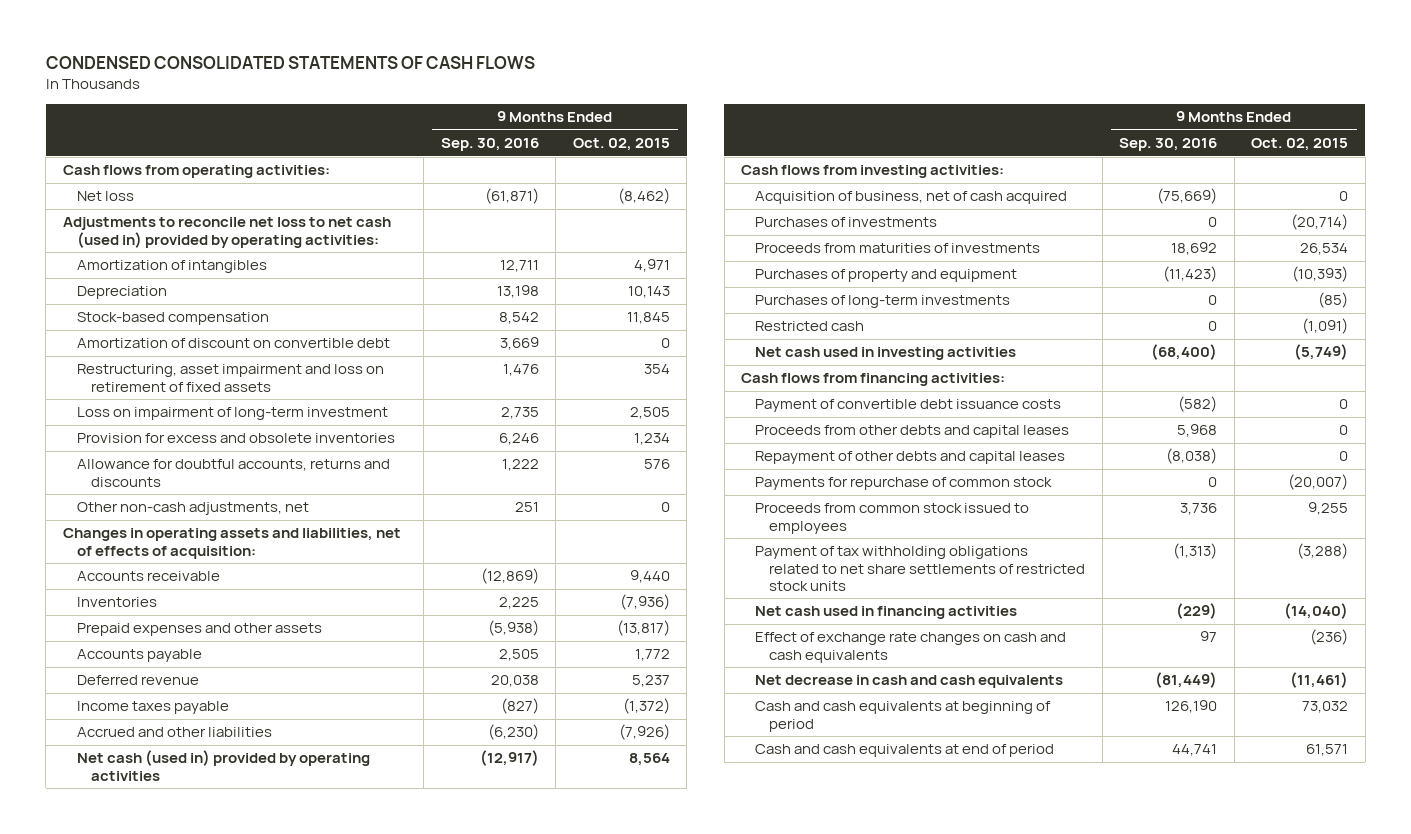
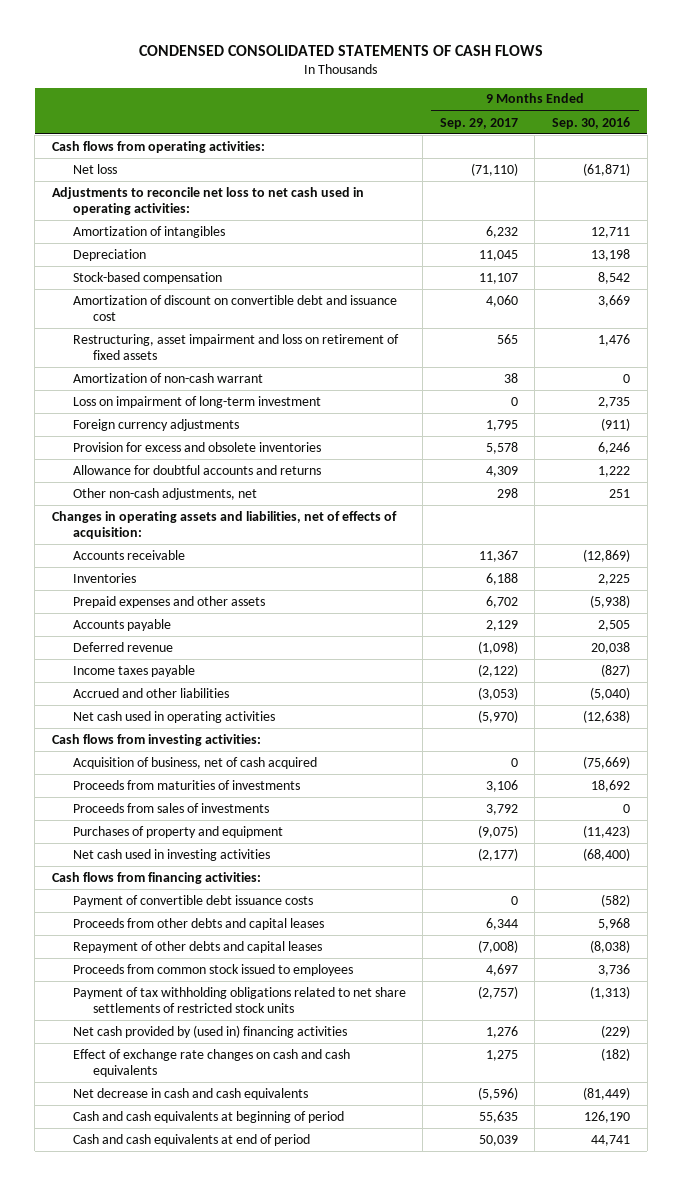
[572,138,670,152] Oct. 02, 2015 -> none
none -> [439,117,518,129] Sep. 29, 2017
[62,217,391,248] Adjustments to reconcile net loss to net cash (used in) provided by operating activities: -> [51,186,364,216] Adjustments to reconcile net loss to net cash used in operating activities:
[76,338,390,349] Amortization of discount on convertible debt -> [72,294,397,322] Amortization of discount on convertible debt and issuance cost
none -> [72,372,263,383] Amortization of non-cash warrant
none -> [72,418,239,431] Foreign currency adjustments
[76,459,390,487] Allowance for doubtful accounts, returns and discounts -> [72,464,321,475] Allowance for doubtful accounts and returns
[487,724,539,741] (6,230) -> [590,686,631,700] (5,040)
[76,750,370,781] Net cash (used in) provided by operating activities -> [72,710,275,723] Net cash used in operating activities
[479,750,539,767] (12,917) -> [583,709,631,723] (12,638)
[755,217,938,228] Purchases of investments -> none
none -> [72,802,269,813] Proceeds from sales of investments
[755,295,1011,309] Purchases of long-term investments -> none
[755,321,865,332] Restricted cash -> none
[755,477,1053,491] Payments for repurchase of common stock -> none
[755,606,1018,620] Net cash used in financing activities -> [72,1024,347,1038] Net cash provided by (used in) financing activities
[1200,631,1218,643] 97 -> [601,1047,631,1061] (182)

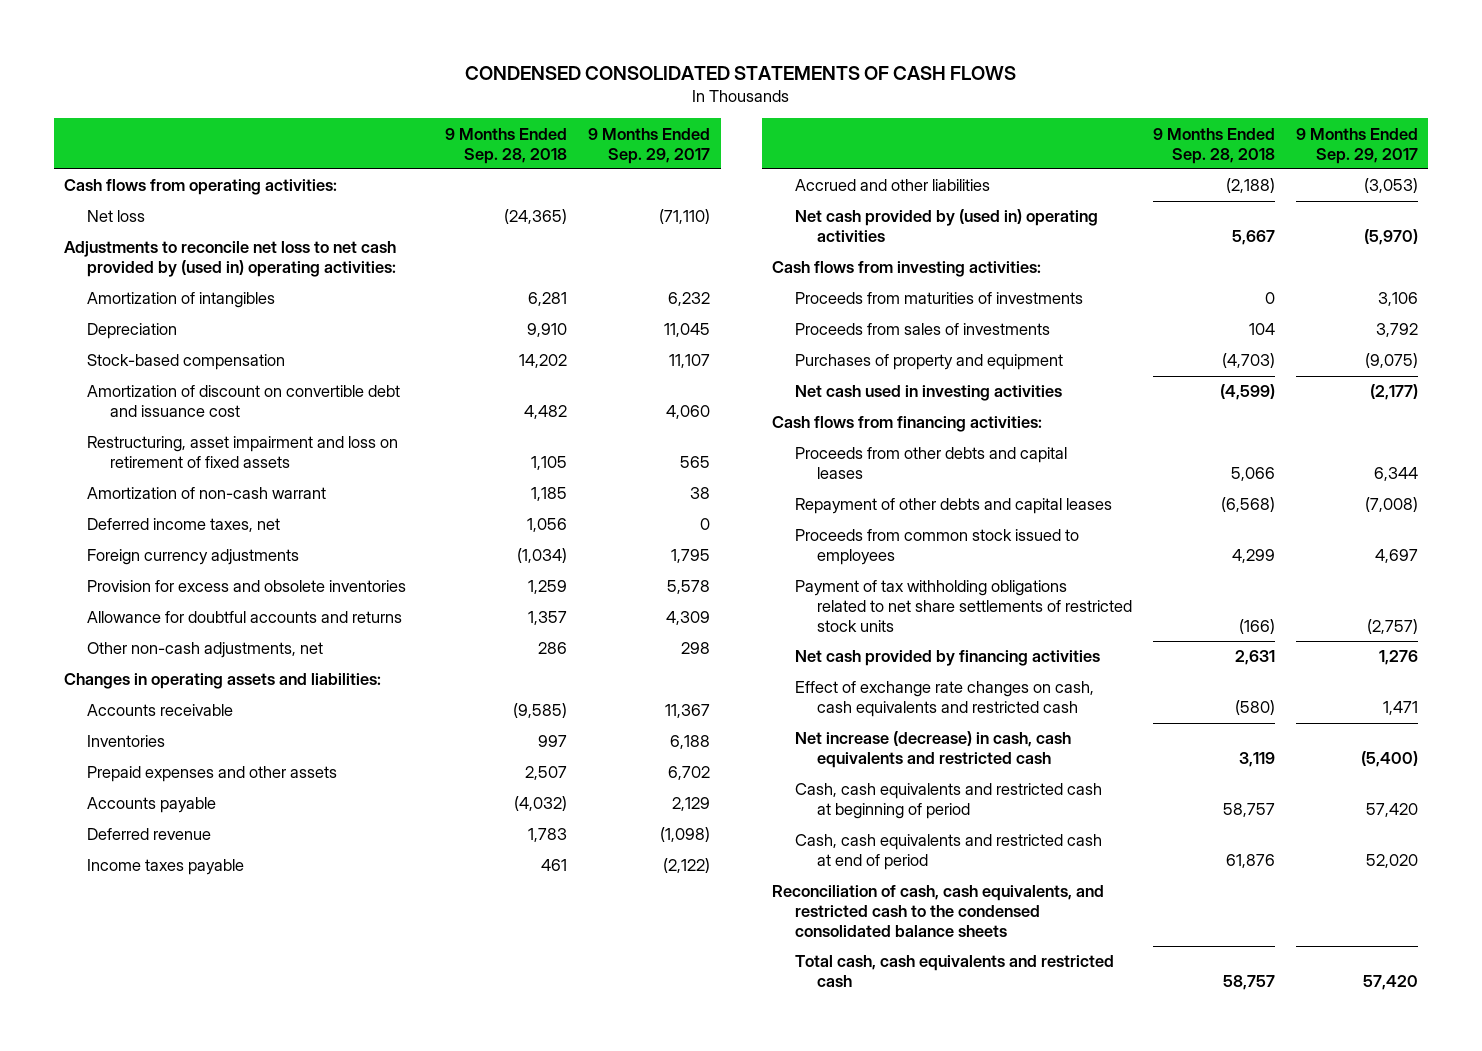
[552,116,631,129] Sep. 30, 2016 -> none
none -> [445,127,568,164] 9 Months Ended Sep. 28, 2018
[51,186,364,216] Adjustments to reconcile net loss to net cash used in operating activities: -> [64,241,397,278] Adjustments to reconcile net loss to net cash provided by (used in) operating activities:
[72,395,321,408] Loss on impairment of long-term investment -> none
none -> [87,518,281,533] Deferred income taxes, net
[51,510,397,540] Changes in operating assets and liabilities, net of effects of acquisition: -> [64,673,382,690] Changes in operating assets and liabilities:
[72,710,275,723] Net cash used in operating activities -> [794,209,1098,243] Net cash provided by (used in) operating activities
[72,756,317,769] Acquisition of business, net of cash acquired -> none
[72,894,313,907] Payment of convertible debt issuance costs -> none
[72,1024,347,1038] Net cash provided by (used in) financing activities -> [794,650,1100,667] Net cash provided by financing activities
[72,1048,350,1078] Effect of exchange rate changes on cash and cash equivalents -> [794,681,1094,718] Effect of exchange rate changes on cash, cash equivalents and restricted cash
[485,1049,518,1061] 1,275 -> [1382,701,1418,716] 1,471
[72,1087,308,1100] Net decrease in cash and cash equivalents -> [794,731,1071,769] Net increase (decrease) in cash, cash equivalents and restricted cash
[477,1086,518,1100] (5,596) -> [1360,751,1418,768] (5,400)
[72,1110,344,1123] Cash and cash equivalents at beginning of period -> [794,783,1102,820] Cash, cash equivalents and restricted cash at beginning of period
[478,1110,518,1123] 55,635 -> [1365,803,1418,818] 57,420
[72,1133,310,1146] Cash and cash equivalents at end of period -> [794,834,1102,871] Cash, cash equivalents and restricted cash at end of period
[478,1134,518,1146] 50,039 -> [1365,854,1418,869] 52,020
none -> [772,885,1105,937] Reconciliation of cash, cash equivalents, and restricted cash to the condensed consolidated balance sheets
none -> [794,955,1114,988] Total cash, cash equivalents and restricted cash

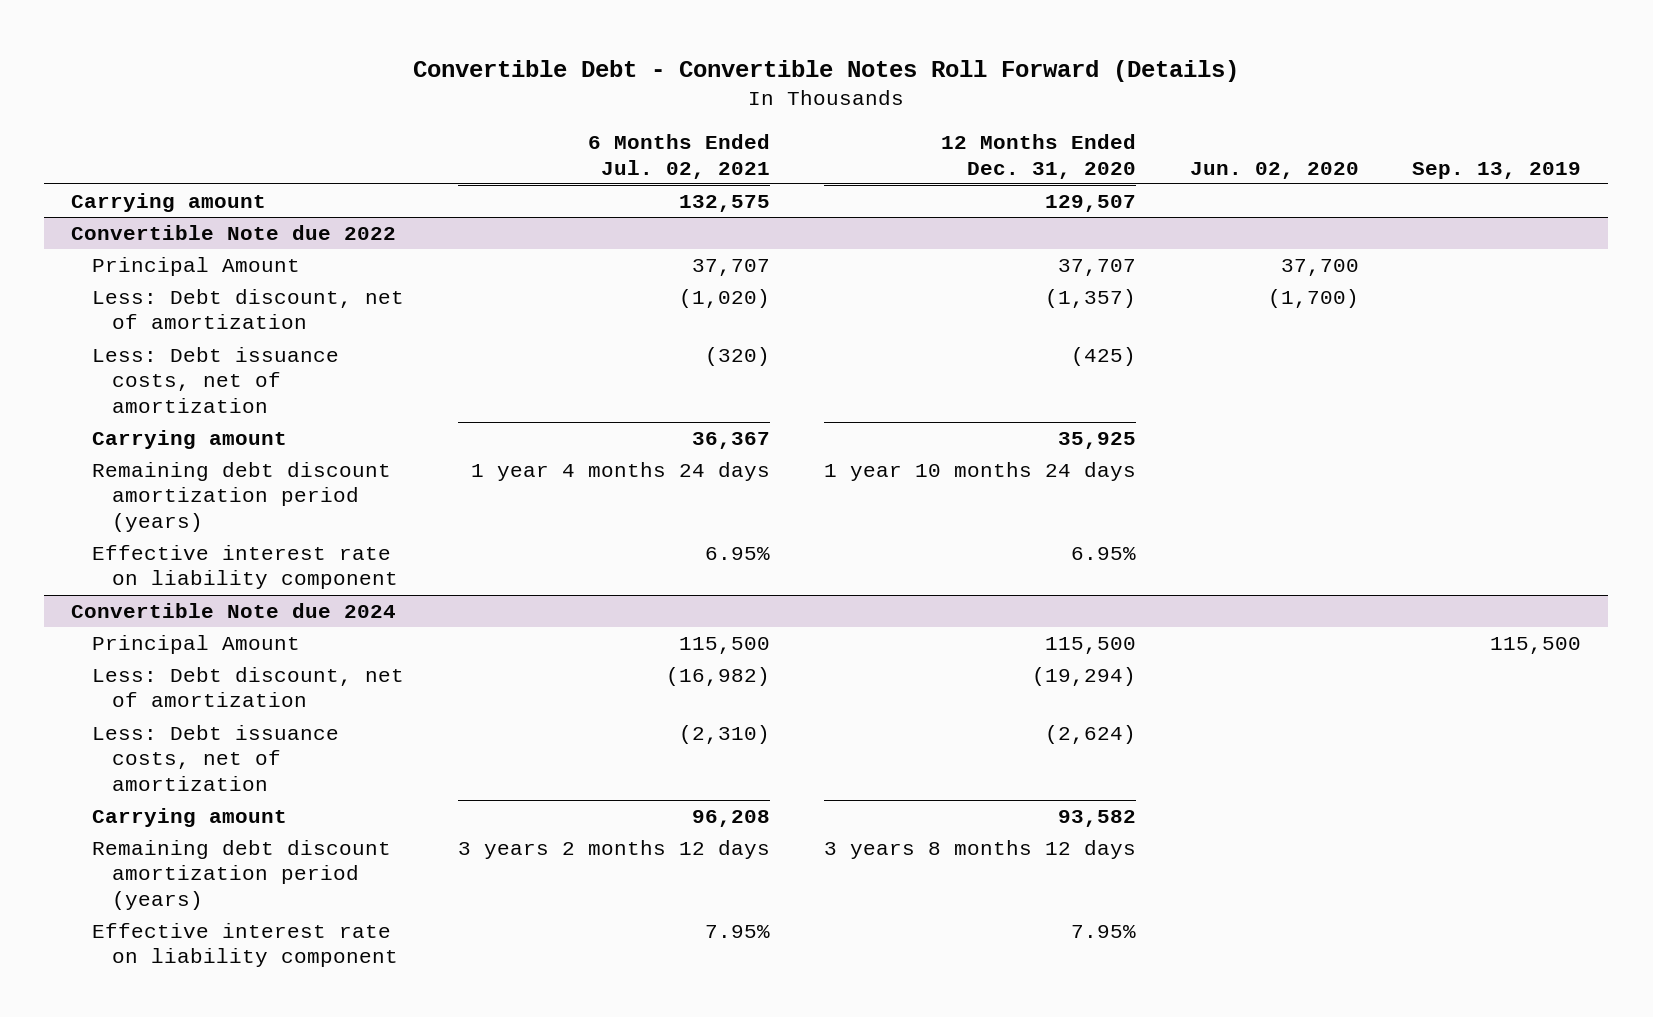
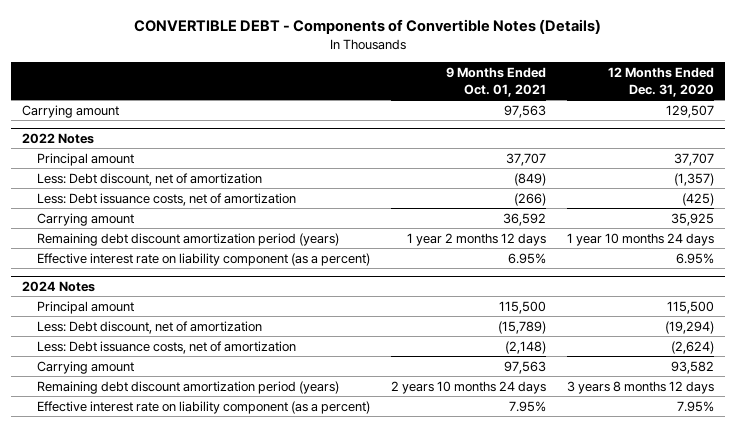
[413,60,1240,83] Convertible Debt - Convertible Notes Roll Forward (Details) -> [133,19,601,35] CONVERTIBLE DEBT - Components of Convertible Notes (Details)
[587,134,770,179] 6 Months Ended Jul. 02, 2021 -> none
[1189,161,1359,179] Jun. 02, 2020 -> none
[1412,161,1582,179] Sep. 13, 2019 -> none
none -> [446,66,547,97] 9 Months Ended Oct. 01, 2021
[71,225,397,241] Convertible Note due 2022 -> [21,133,94,145] 2022 Notes
[91,257,300,277] Principal Amount -> [36,152,134,166] Principal amount
[91,545,398,590] Effective interest rate on liability component -> [36,252,370,266] Effective interest rate on liability component (as a percent)
[71,603,397,619] Convertible Note due 2024 -> [21,281,95,293] 2024 Notes
[91,635,300,655] Principal Amount -> [36,300,134,314] Principal amount
[91,923,398,968] Effective interest rate on liability component -> [36,400,370,414] Effective interest rate on liability component (as a percent)

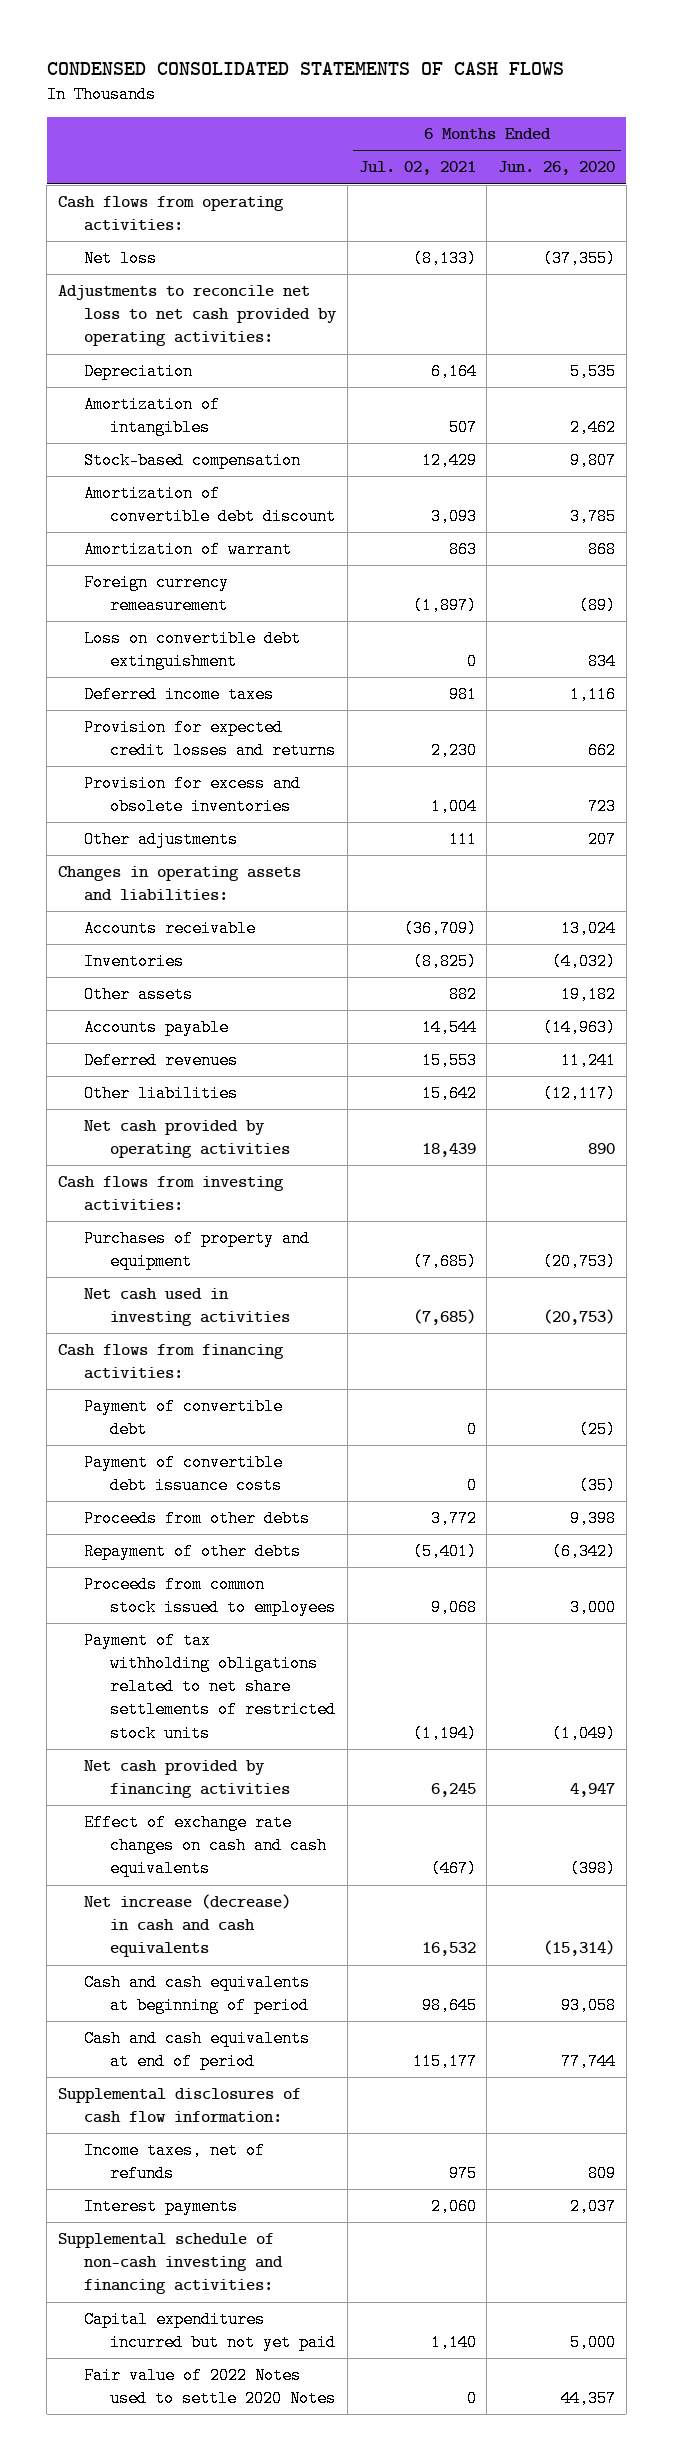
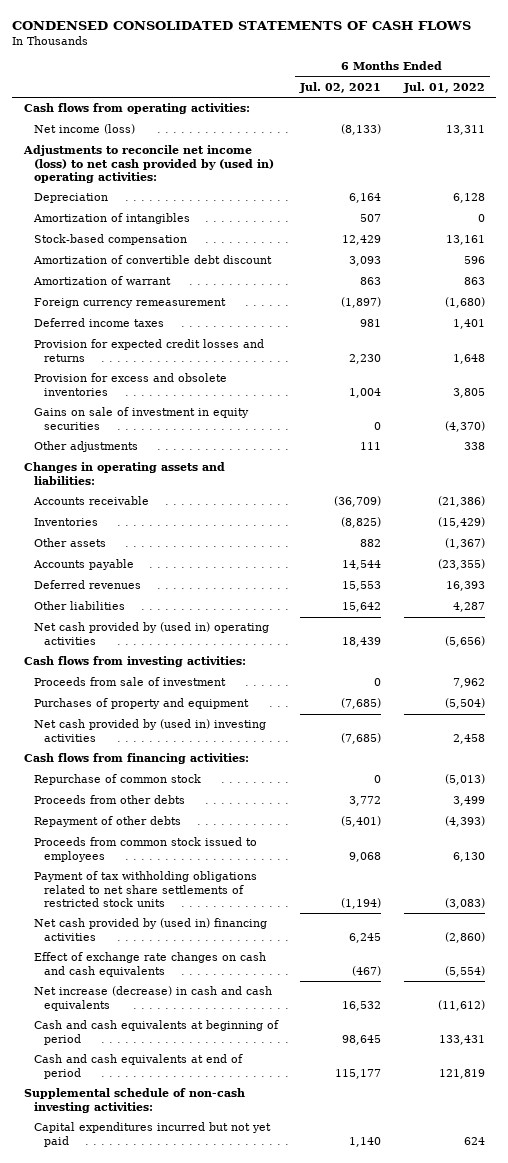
[498,161,616,176] Jun. 26, 2020 -> none
none -> [402,81,485,93] Jul. 01, 2022
[84,250,158,268] Net loss -> [33,124,135,135] Net income (loss)
[58,285,338,347] Adjustments to reconcile net loss to net cash provided by operating activities: -> [22,145,274,183] Adjustments to reconcile net income (loss) to net cash provided by (used in) operating activities:
[84,630,302,671] Loss on convertible debt extinguishment -> none
none -> [33,407,249,430] Gains on sale of investment in equity securities
[84,1120,290,1159] Net cash provided by operating activities -> [33,622,269,645] Net cash provided by (used in) operating activities
none -> [33,677,226,687] Proceeds from sale of investment
[84,1288,290,1327] Net cash used in investing activities -> [33,719,266,742] Net cash provided by (used in) investing activities
[84,1398,284,1439] Payment of convertible debt -> none
[84,1454,284,1495] Payment of convertible debt issuance costs -> none
none -> [33,774,201,786] Repurchase of common stock
[84,1760,290,1799] Net cash provided by financing activities -> [33,918,267,941] Net cash provided by (used in) financing activities
[58,2088,302,2124] Supplemental disclosures of cash flow information: -> none
[84,2142,266,2183] Income taxes, net of refunds -> none
[84,2198,239,2216] Interest payments -> none
[58,2233,284,2295] Supplemental schedule of non-cash investing and financing activities: -> [23,1088,245,1113] Supplemental schedule of non-cash investing activities:
[84,2367,336,2408] Fair value of 2022 Notes used to settle 2020 Notes -> none

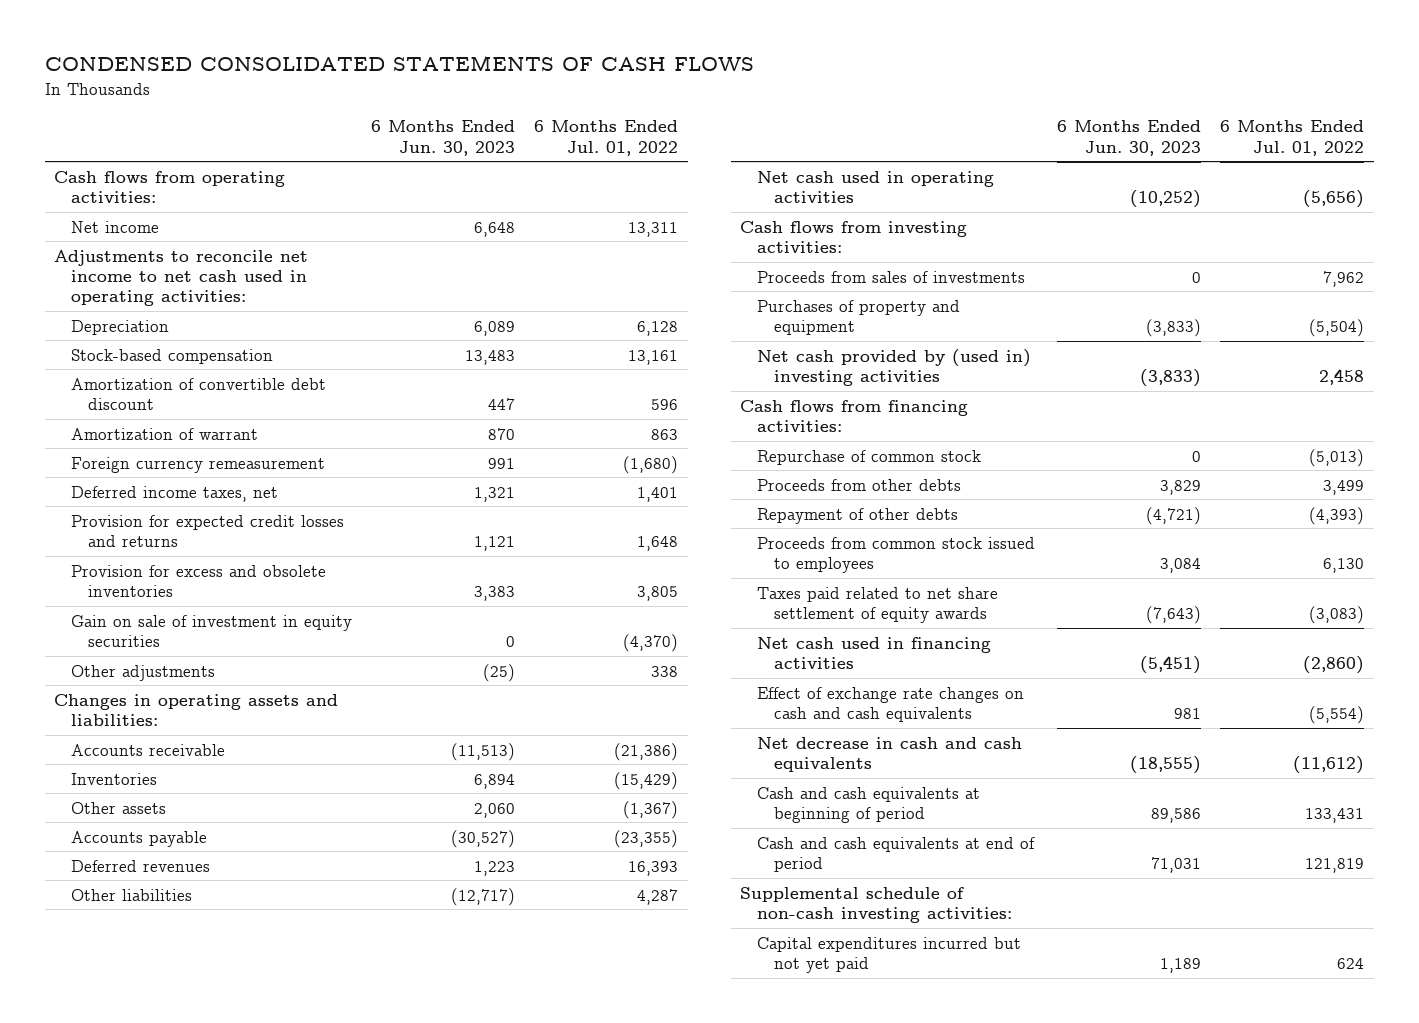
[299,81,382,93] Jul. 02, 2021 -> none
none -> [371,120,516,156] 6 Months Ended Jun. 30, 2023
[33,124,135,135] Net income (loss) -> [71,220,160,233] Net income
[22,145,274,183] Adjustments to reconcile net income (loss) to net cash provided by (used in) operating activities: -> [54,249,309,307] Adjustments to reconcile net income to net cash used in operating activities:
[32,213,190,225] Amortization of intangibles -> none
[33,318,164,328] Deferred income taxes -> [71,485,279,502] Deferred income taxes, net
[33,407,249,430] Gains on sale of investment in equity securities -> [71,614,353,647] Gain on sale of investment in equity securities
[33,622,269,645] Net cash provided by (used in) operating activities -> [757,170,995,203] Net cash used in operating activities
[33,677,226,687] Proceeds from sale of investment -> [757,270,1026,283] Proceeds from sales of investments
[33,871,257,907] Payment of tax withholding obligations related to net share settlements of restricted stock units -> [757,586,999,623] Taxes paid related to net share settlement of equity awards
[33,918,267,941] Net cash provided by (used in) financing activities -> [757,636,992,669] Net cash used in financing activities
[33,986,272,1011] Net increase (decrease) in cash and cash equivalents -> [757,736,1023,772] Net decrease in cash and cash equivalents

